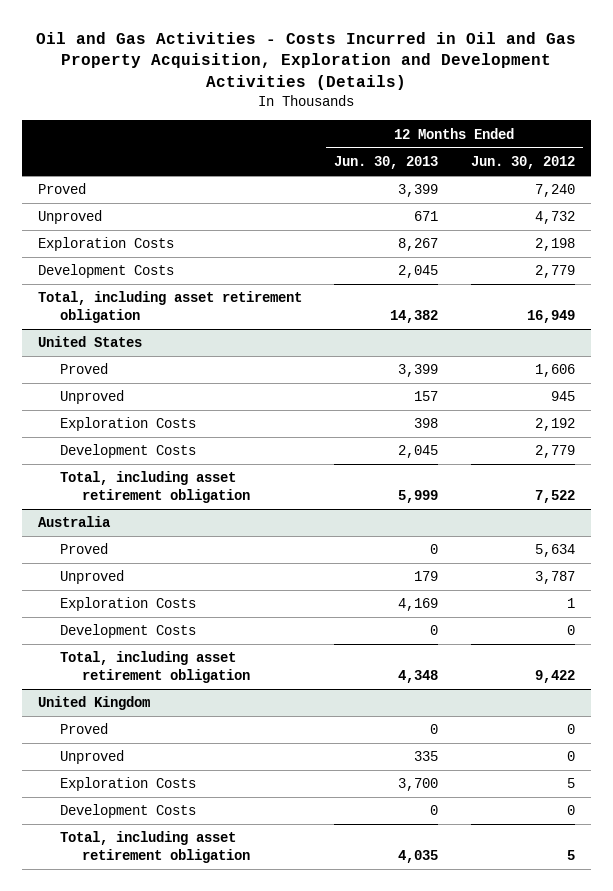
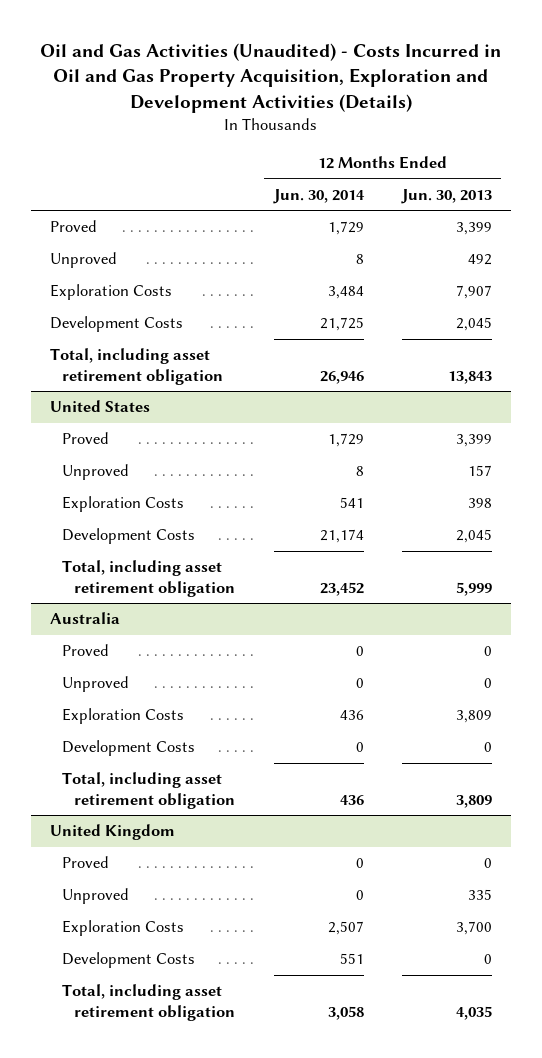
[36,31,577,91] Oil and Gas Activities - Costs Incurred in Oil and Gas Property Acquisition, Exploration and Development Activities (Details) -> [39,42,501,113] Oil and Gas Activities (Unaudited) - Costs Incurred in Oil and Gas Property Acquisition, Exploration and Development Activities (Details)
[470,156,575,170] Jun. 30, 2012 -> none
none -> [272,188,365,204] Jun. 30, 2014
[414,211,439,222] 671 -> [467,254,492,266] 492
[398,238,439,252] 8,267 -> [455,285,492,300] 7,907
[390,310,439,324] 14,382 -> [447,370,492,384] 13,843
[414,571,439,582] 179 -> [483,678,492,689] 0
[398,598,439,612] 4,169 -> [455,710,492,724] 3,809
[398,670,439,684] 4,348 -> [455,794,492,808] 3,809

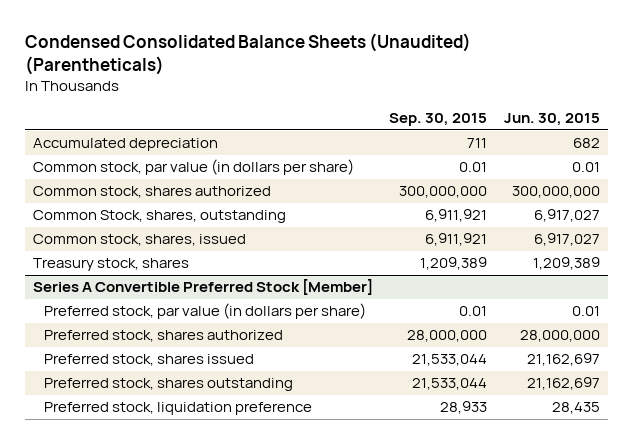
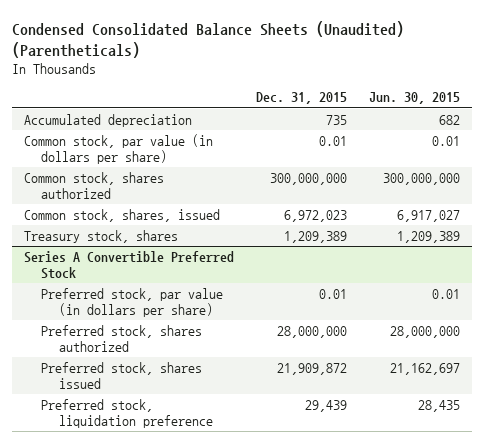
[389,113,488,127] Sep. 30, 2015 -> none
none -> [256,92,348,105] Dec. 31, 2015
[33,210,287,224] Common Stock, shares, outstanding -> none
[33,279,374,296] Series A Convertible Preferred Stock [Member] -> [23,250,234,279] Series A Convertible Preferred Stock
[44,378,294,392] Preferred stock, shares outstanding -> none

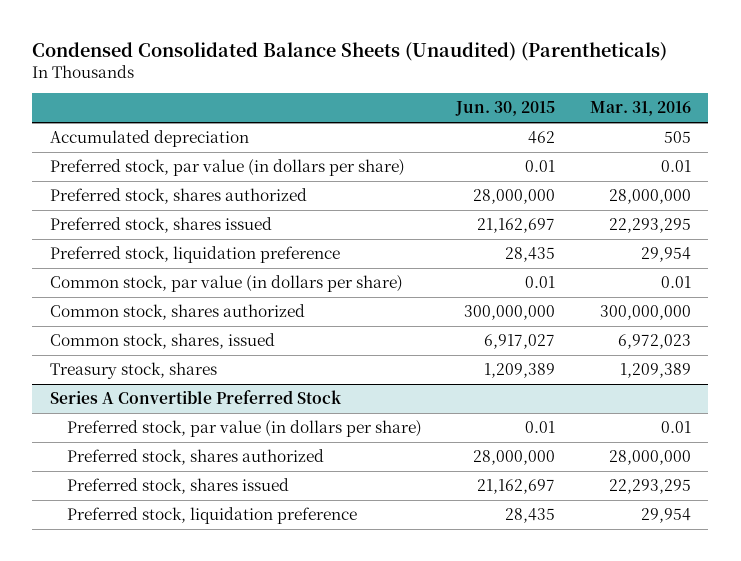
[256,92,348,105] Dec. 31, 2015 -> none
none -> [589,101,691,117] Mar. 31, 2016
[439,114,461,125] 682 -> [528,131,556,145] 462
none -> [49,159,405,177] Preferred stock, par value (in dollars per share)
none -> [49,188,307,205] Preferred stock, shares authorized
none -> [49,217,272,234] Preferred stock, shares issued
none -> [49,246,340,264] Preferred stock, liquidation preference

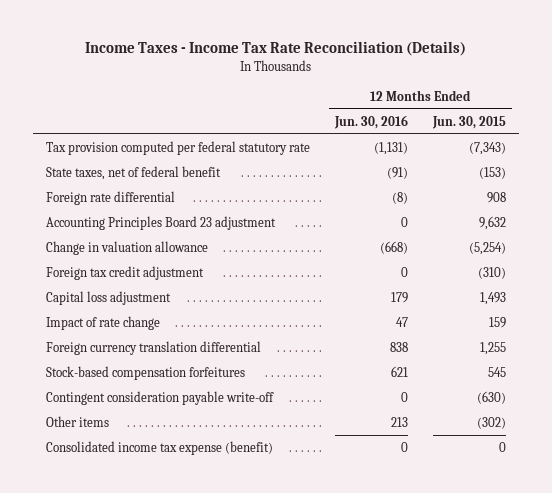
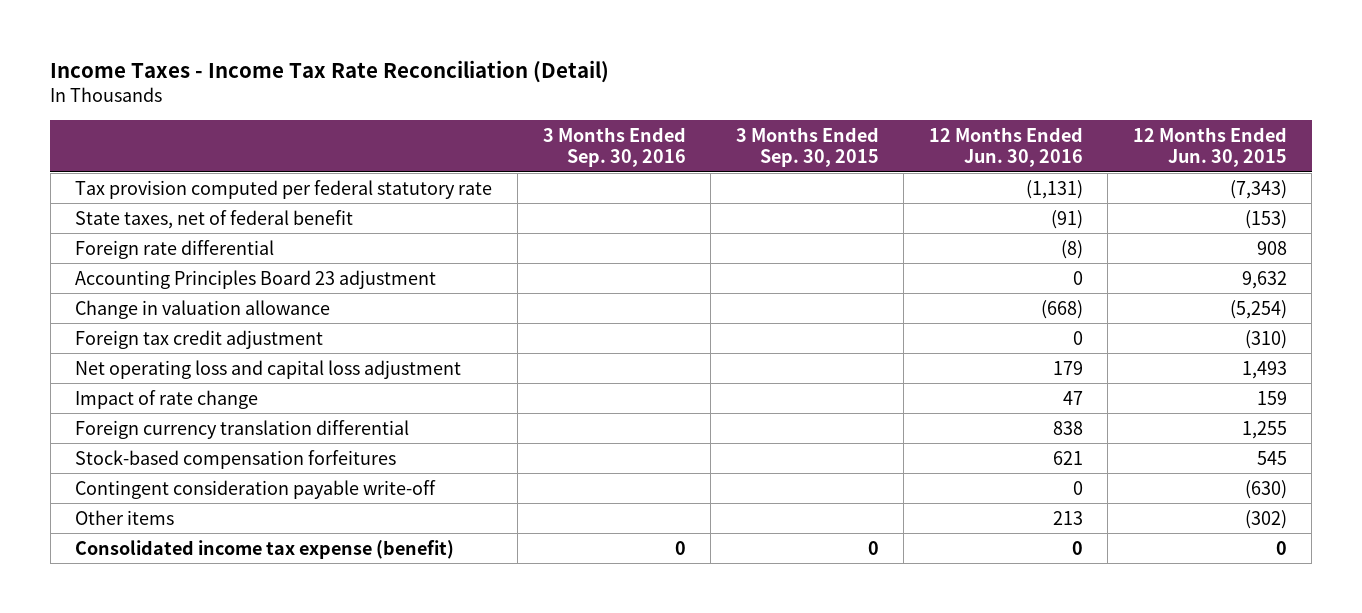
[84,41,466,57] Income Taxes - Income Tax Rate Reconciliation (Details) -> [50,60,610,84] Income Taxes - Income Tax Rate Reconciliation (Detail)
none -> [542,126,686,168] 3 Months Ended Sep. 30, 2016
none -> [735,126,879,168] 3 Months Ended Sep. 30, 2015
[45,290,171,305] Capital loss adjustment -> [75,359,462,379] Net operating loss and capital loss adjustment

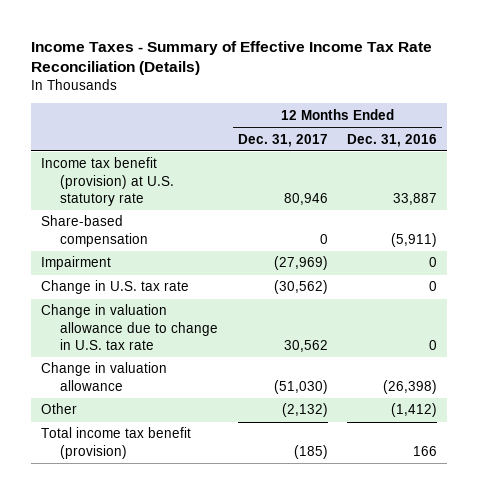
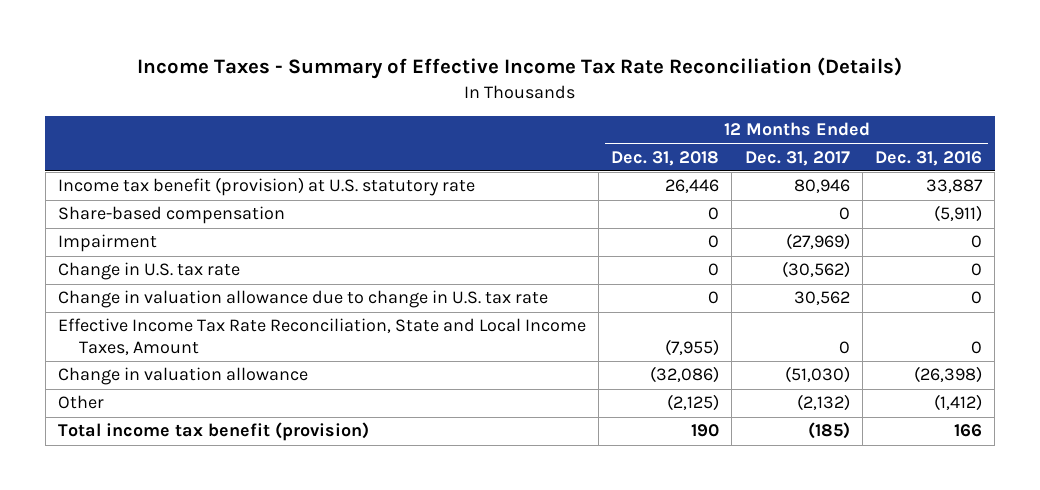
none -> [611,150,720,166] Dec. 31, 2018
none -> [57,318,586,356] Effective Income Tax Rate Reconciliation, State and Local Income Taxes, Amount

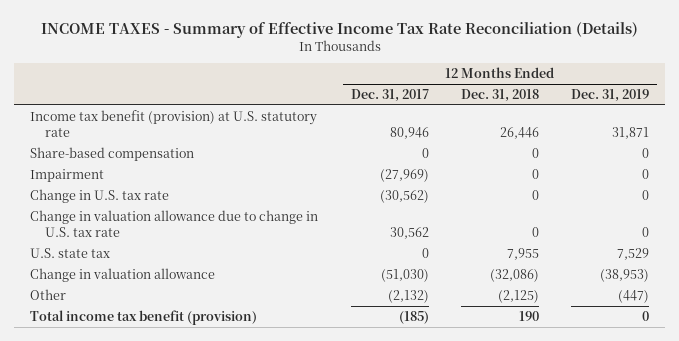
[136,57,902,80] Income Taxes - Summary of Effective Income Tax Rate Reconciliation (Details) -> [40,21,638,38] INCOME TAXES - Summary of Effective Income Tax Rate Reconciliation (Details)
[874,150,982,166] Dec. 31, 2016 -> none
none -> [571,88,650,102] Dec. 31, 2019
[57,318,586,356] Effective Income Tax Rate Reconciliation, State and Local Income Taxes, Amount -> none
none -> [30,247,111,258] U.S. state tax

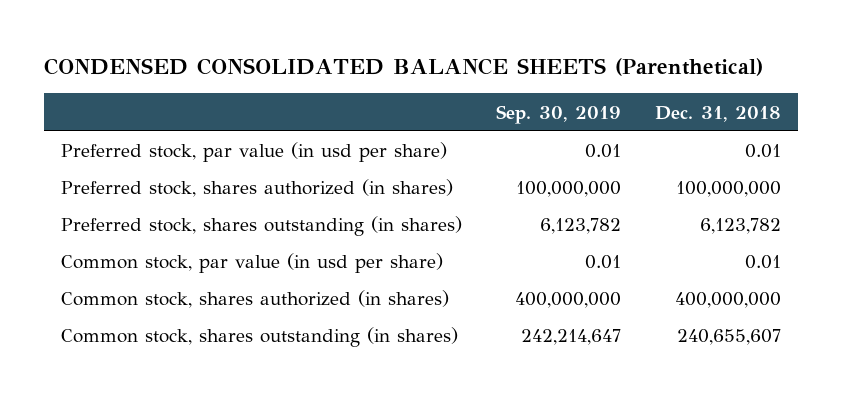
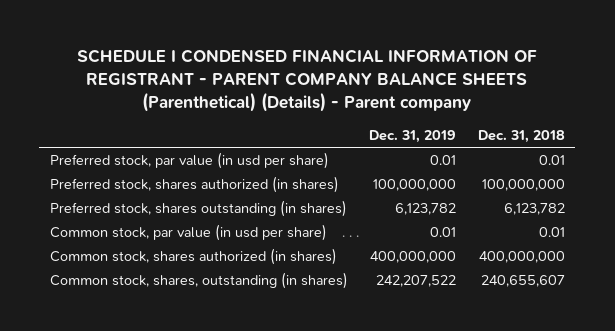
[44,58,764,77] CONDENSED CONSOLIDATED BALANCE SHEETS (Parenthetical) -> [77,49,538,113] SCHEDULE I CONDENSED FINANCIAL INFORMATION OF REGISTRANT - PARENT COMPANY BALANCE SHEETS (Parenthetical) (Details) - Parent company
[496,104,622,124] Sep. 30, 2019 -> none
none -> [369,130,457,144] Dec. 31, 2019
[61,327,459,348] Common stock, shares outstanding (in shares) -> [50,272,349,290] Common stock, shares, outstanding (in shares)

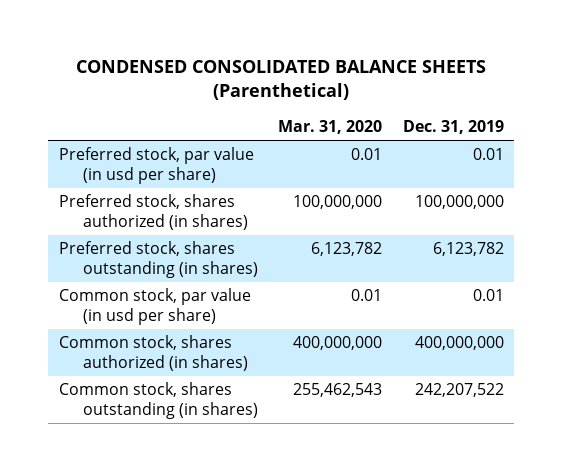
[77,49,538,113] SCHEDULE I CONDENSED FINANCIAL INFORMATION OF REGISTRANT - PARENT COMPANY BALANCE SHEETS (Parenthetical) (Details) - Parent company -> [76,59,487,100] CONDENSED CONSOLIDATED BALANCE SHEETS (Parenthetical)
[477,130,565,144] Dec. 31, 2018 -> none
none -> [278,119,383,134] Mar. 31, 2020
[50,272,349,290] Common stock, shares, outstanding (in shares) -> [58,382,258,419] Common stock, shares outstanding (in shares)

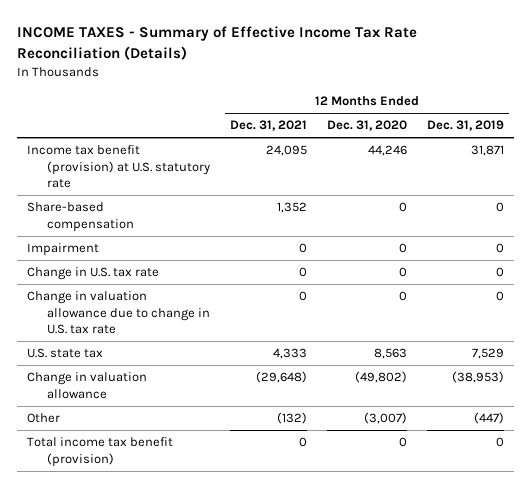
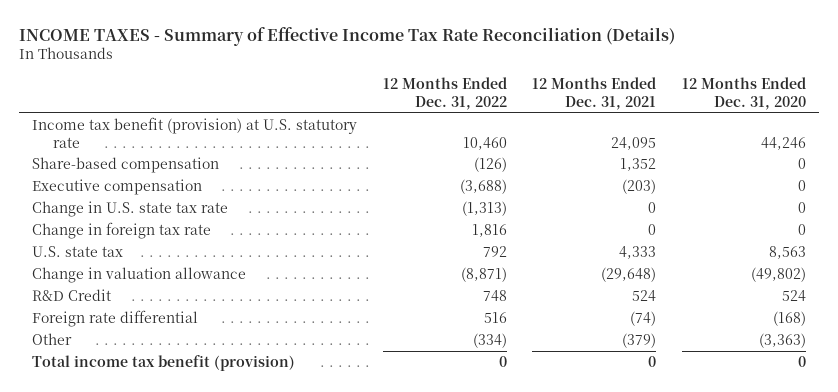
[427,120,505,132] Dec. 31, 2019 -> none
none -> [382,76,507,110] 12 Months Ended Dec. 31, 2022
[26,243,99,257] Impairment -> none
none -> [31,178,202,195] Executive compensation
[26,267,159,281] Change in U.S. tax rate -> [31,200,228,217] Change in U.S. state tax rate
[26,291,211,335] Change in valuation allowance due to change in U.S. tax rate -> [31,221,211,239] Change in foreign tax rate
none -> [31,288,111,301] R&D Credit
none -> [31,309,198,327] Foreign rate differential
[277,412,308,425] (132) -> [622,332,657,348] (379)
[364,412,408,425] (3,007) -> [759,332,807,348] (3,363)

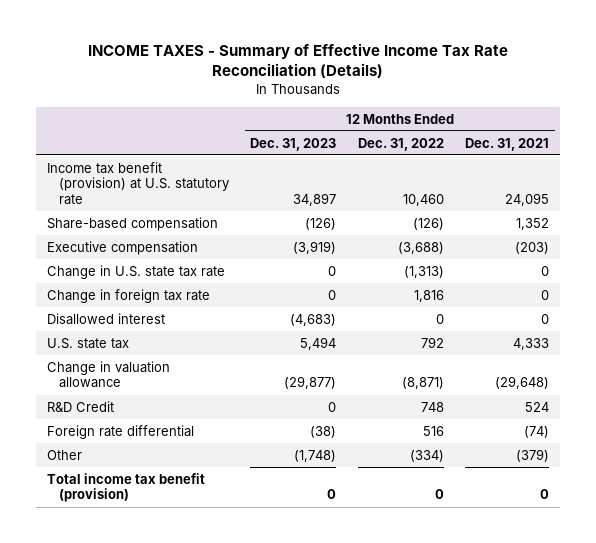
[682,76,807,110] 12 Months Ended Dec. 31, 2020 -> none
none -> [250,137,337,151] Dec. 31, 2023
none -> [46,312,165,325] Disallowed interest

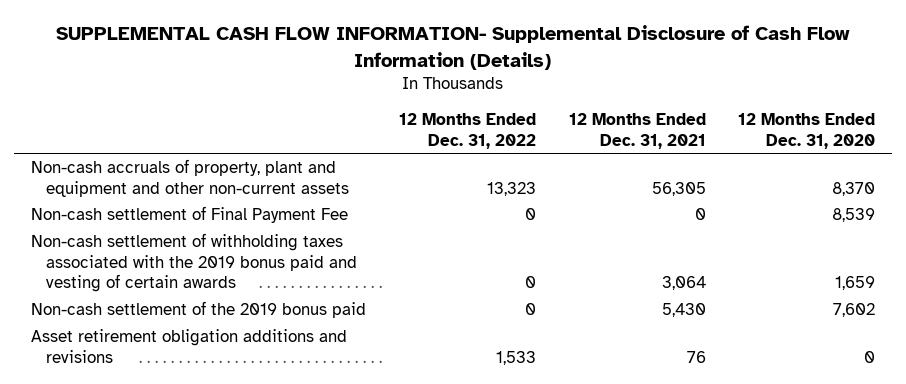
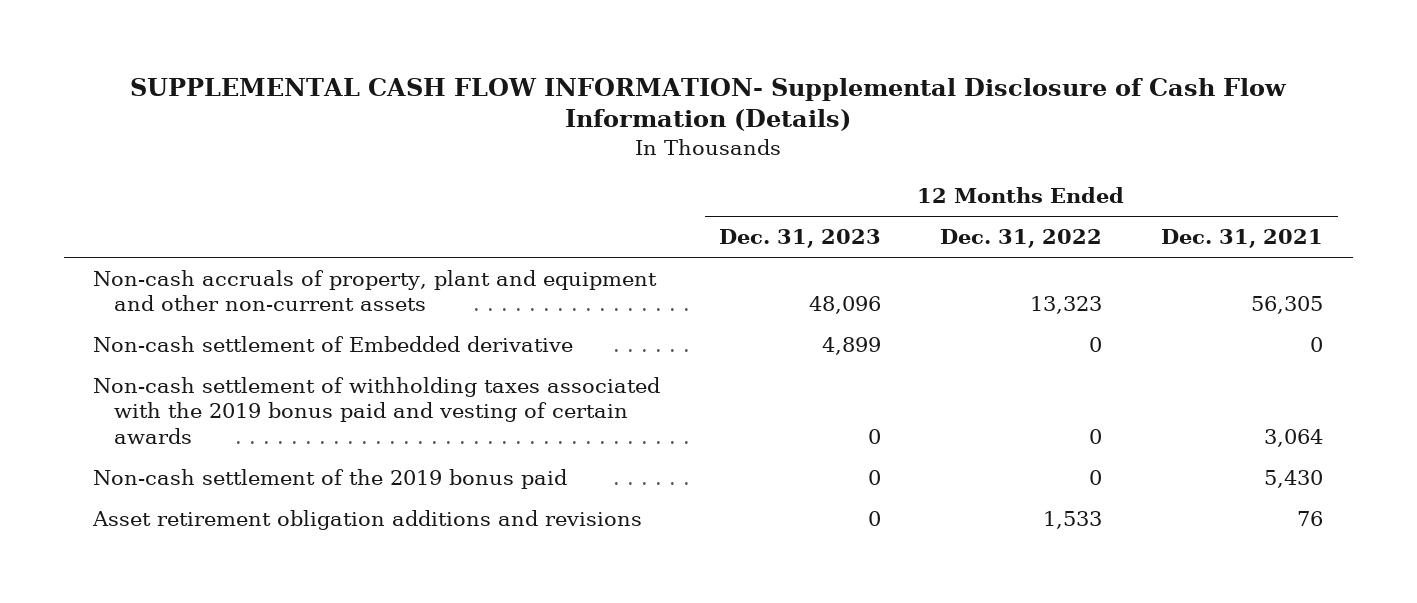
[738,113,876,149] 12 Months Ended Dec. 31, 2020 -> none
none -> [719,229,882,249] Dec. 31, 2023
[30,206,348,224] Non-cash settlement of Final Payment Fee -> [93,335,574,352] Non-cash settlement of Embedded derivative

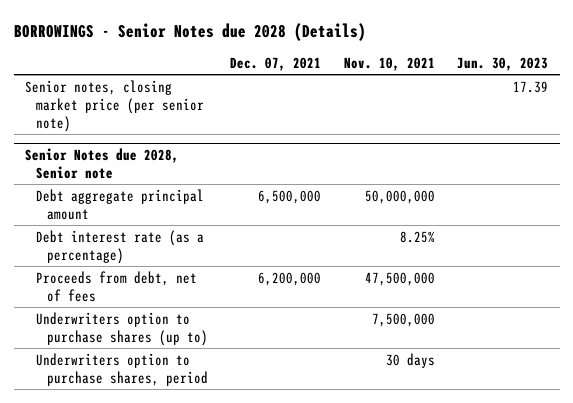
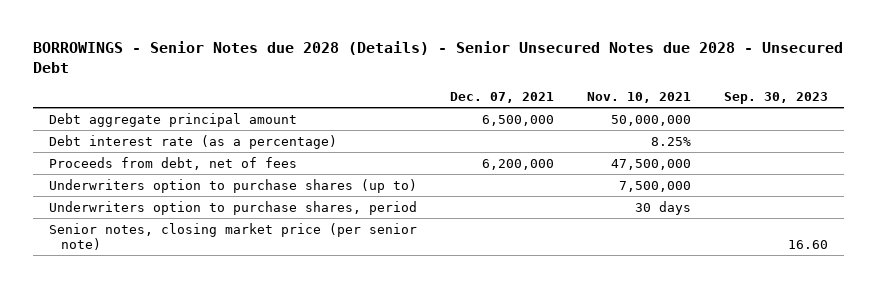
[13,22,366,41] BORROWINGS - Senior Notes due 2028 (Details) -> [33,40,844,73] BORROWINGS - Senior Notes due 2028 (Details) - Senior Unsecured Notes due 2028 - Unsecured Debt
[457,56,549,71] Jun. 30, 2023 -> none
none -> [723,92,828,105] Sep. 30, 2023
[24,147,179,179] Senior Notes due 2028, Senior note -> none
[24,79,204,132] Senior notes, closing market price (per senior note) -> [49,222,418,250] Senior notes, closing market price (per senior note)

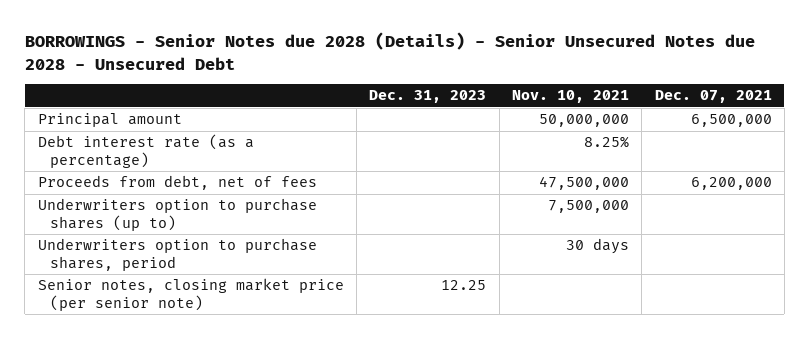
[723,92,828,105] Sep. 30, 2023 -> none
none -> [369,90,487,104] Dec. 31, 2023
[49,112,298,127] Debt aggregate principal amount -> [37,113,182,128] Principal amount

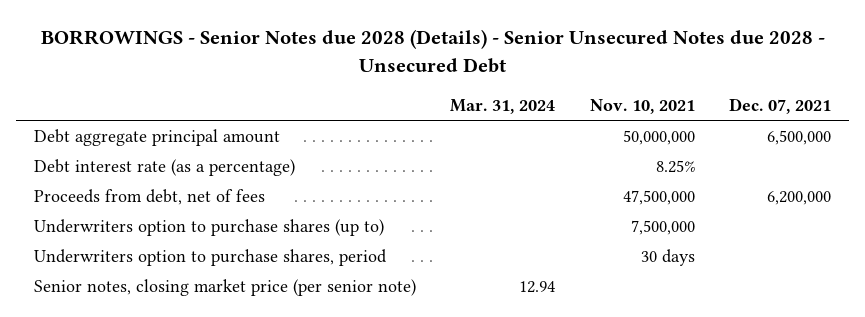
[369,90,487,104] Dec. 31, 2023 -> none
none -> [450,98,556,114] Mar. 31, 2024
[37,113,182,128] Principal amount -> [33,129,280,147] Debt aggregate principal amount

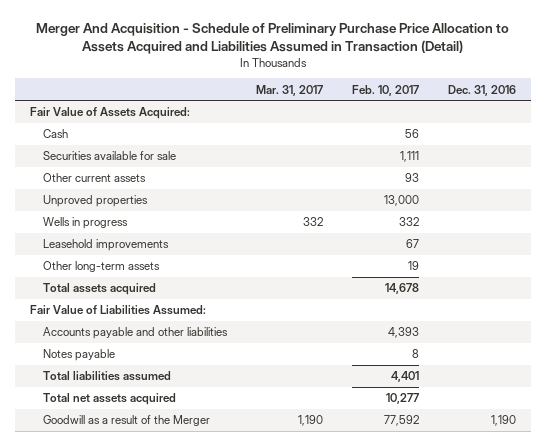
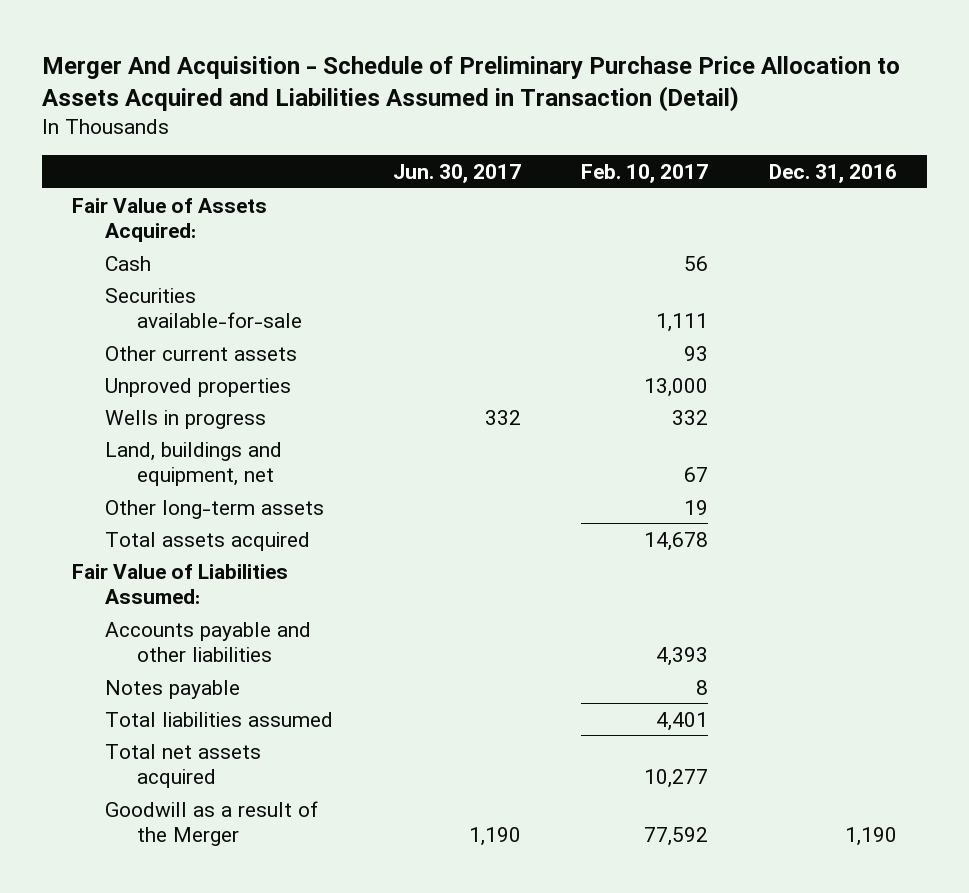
[256,84,324,96] Mar. 31, 2017 -> none
none -> [392,163,521,183] Jun. 30, 2017
[43,151,177,161] Securities available for sale -> [104,287,303,328] Securities available-for-sale
[43,239,170,252] Leasehold improvements -> [104,441,282,486] Land, buildings and equipment, net

